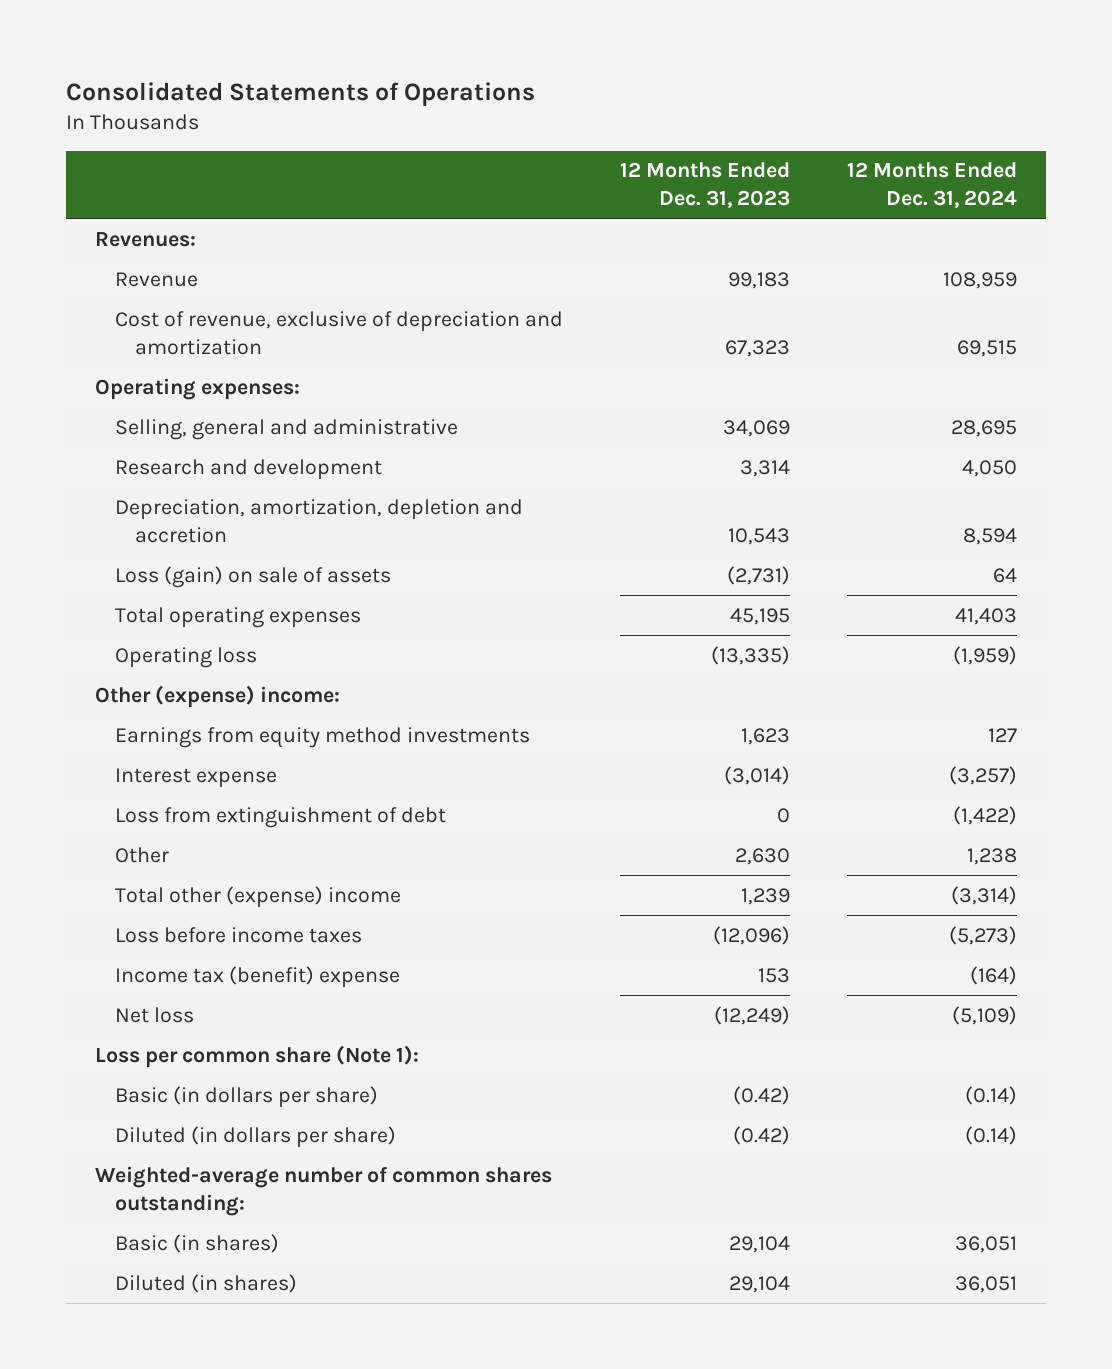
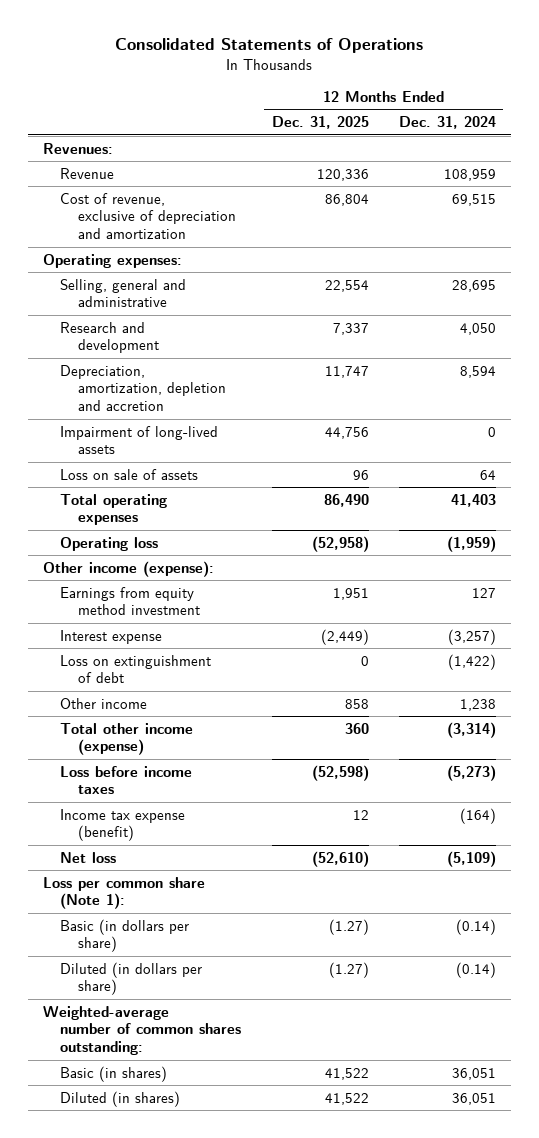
[620,162,791,209] 12 Months Ended Dec. 31, 2023 -> none
none -> [271,116,369,130] Dec. 31, 2025
none -> [60,425,219,455] Impairment of long-lived assets
[114,565,391,588] Loss (gain) on sale of assets -> [60,468,199,480] Loss on sale of assets
[94,684,340,708] Other (expense) income: -> [42,560,214,577] Other income (expense):
[114,726,530,748] Earnings from equity method investments -> [60,586,200,616] Earnings from equity method investment
[114,806,446,828] Loss from extinguishment of debt -> [60,654,212,684] Loss on extinguishment of debt
[114,846,169,863] Other -> [60,697,148,709] Other income
[114,885,401,908] Total other (expense) income -> [60,722,194,756] Total other income (expense)
[114,965,400,988] Income tax (benefit) expense -> [60,808,186,842] Income tax expense (benefit)

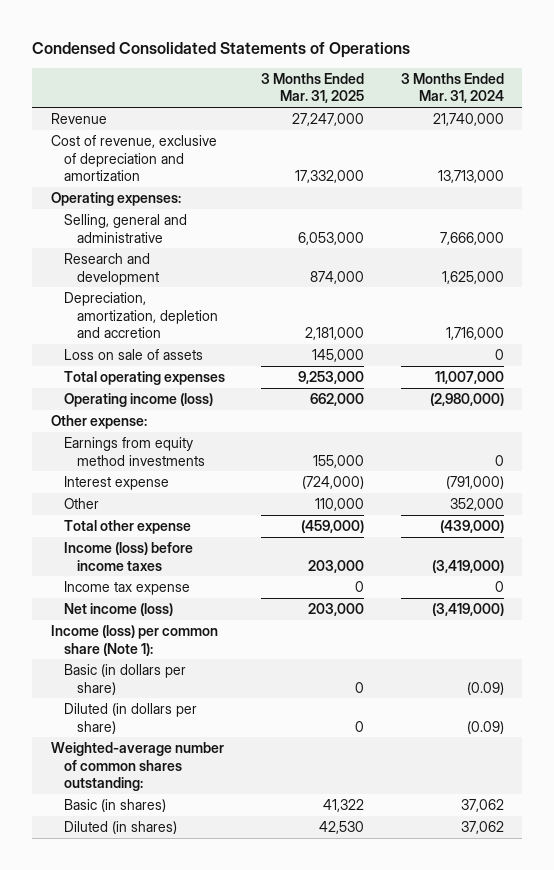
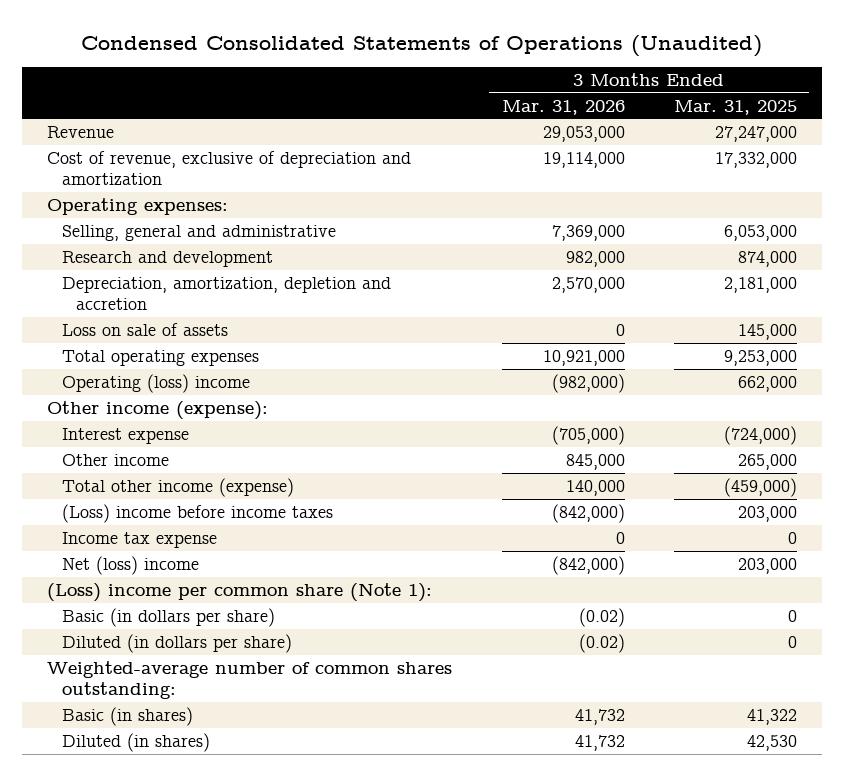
[32,41,411,58] Condensed Consolidated Statements of Operations -> [81,34,763,57] Condensed Consolidated Statements of Operations (Unaudited)
[400,72,504,104] 3 Months Ended Mar. 31, 2024 -> none
none -> [501,99,625,115] Mar. 31, 2026
[63,436,206,466] Earnings from equity method investments -> none
[63,392,213,407] Operating income (loss) -> [61,373,250,393] Operating (loss) income
[50,414,147,429] Other expense: -> [47,400,269,420] Other income (expense):
[63,497,99,509] Other -> [61,453,169,466] Other income
[315,497,365,511] 110,000 -> [738,453,798,470] 265,000
[63,519,191,534] Total other expense -> [61,477,294,497] Total other income (expense)
[63,541,193,571] Income (loss) before income taxes -> [61,503,333,523] (Loss) income before income taxes
[63,602,173,616] Net income (loss) -> [61,555,199,575] Net (loss) income
[50,624,218,656] Income (loss) per common share (Note 1): -> [47,582,433,602] (Loss) income per common share (Note 1):

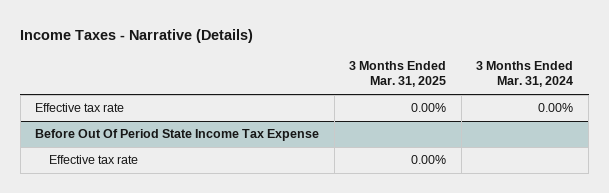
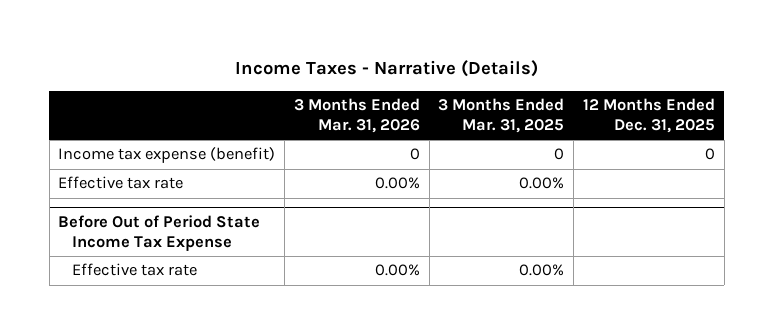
[476,60,574,88] 3 Months Ended Mar. 31, 2024 -> none
none -> [293,98,420,134] 3 Months Ended Mar. 31, 2026
none -> [582,98,715,134] 12 Months Ended Dec. 31, 2025
none -> [58,147,276,164] Income tax expense (benefit)
[35,129,320,142] Before Out Of Period State Income Tax Expense -> [58,215,261,252] Before Out of Period State Income Tax Expense

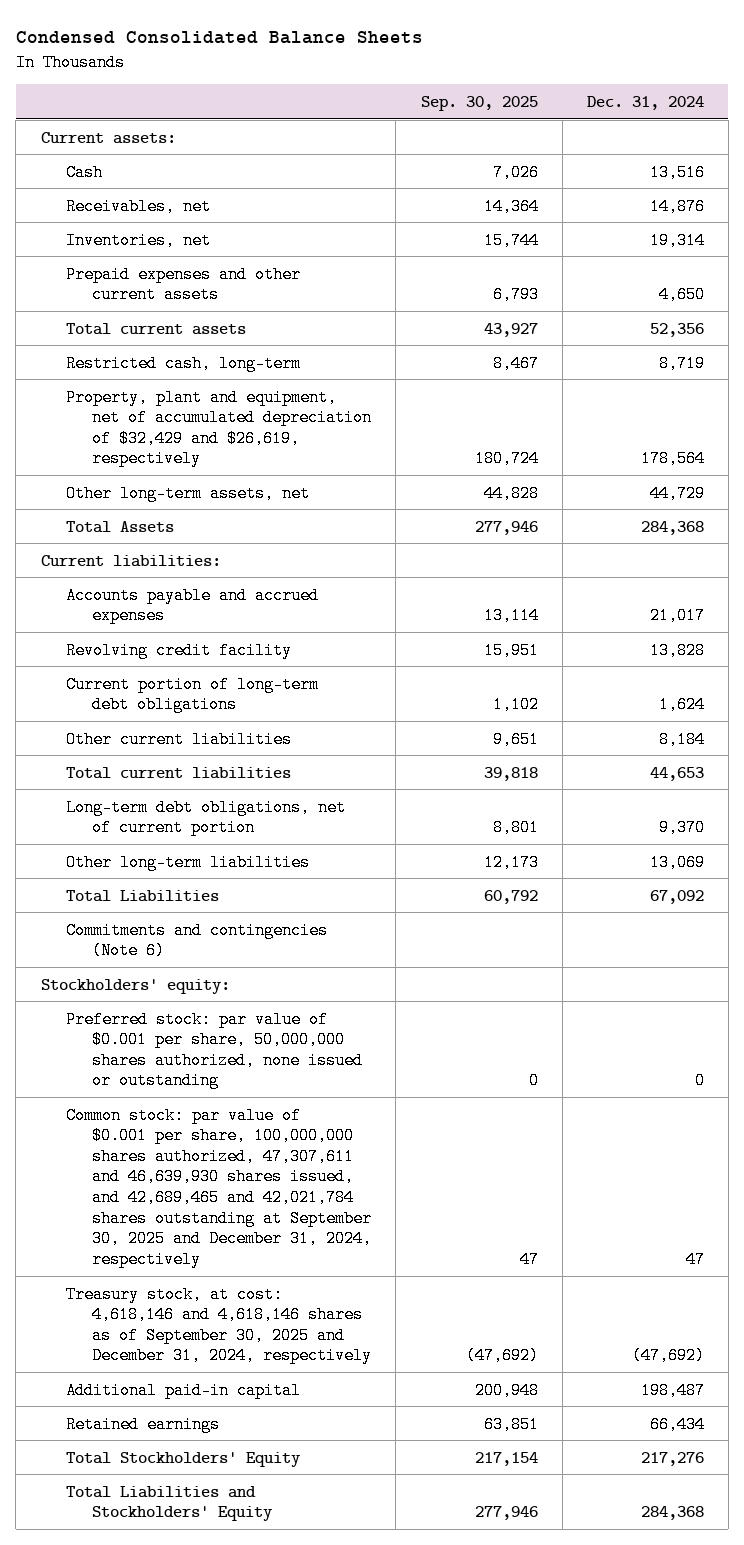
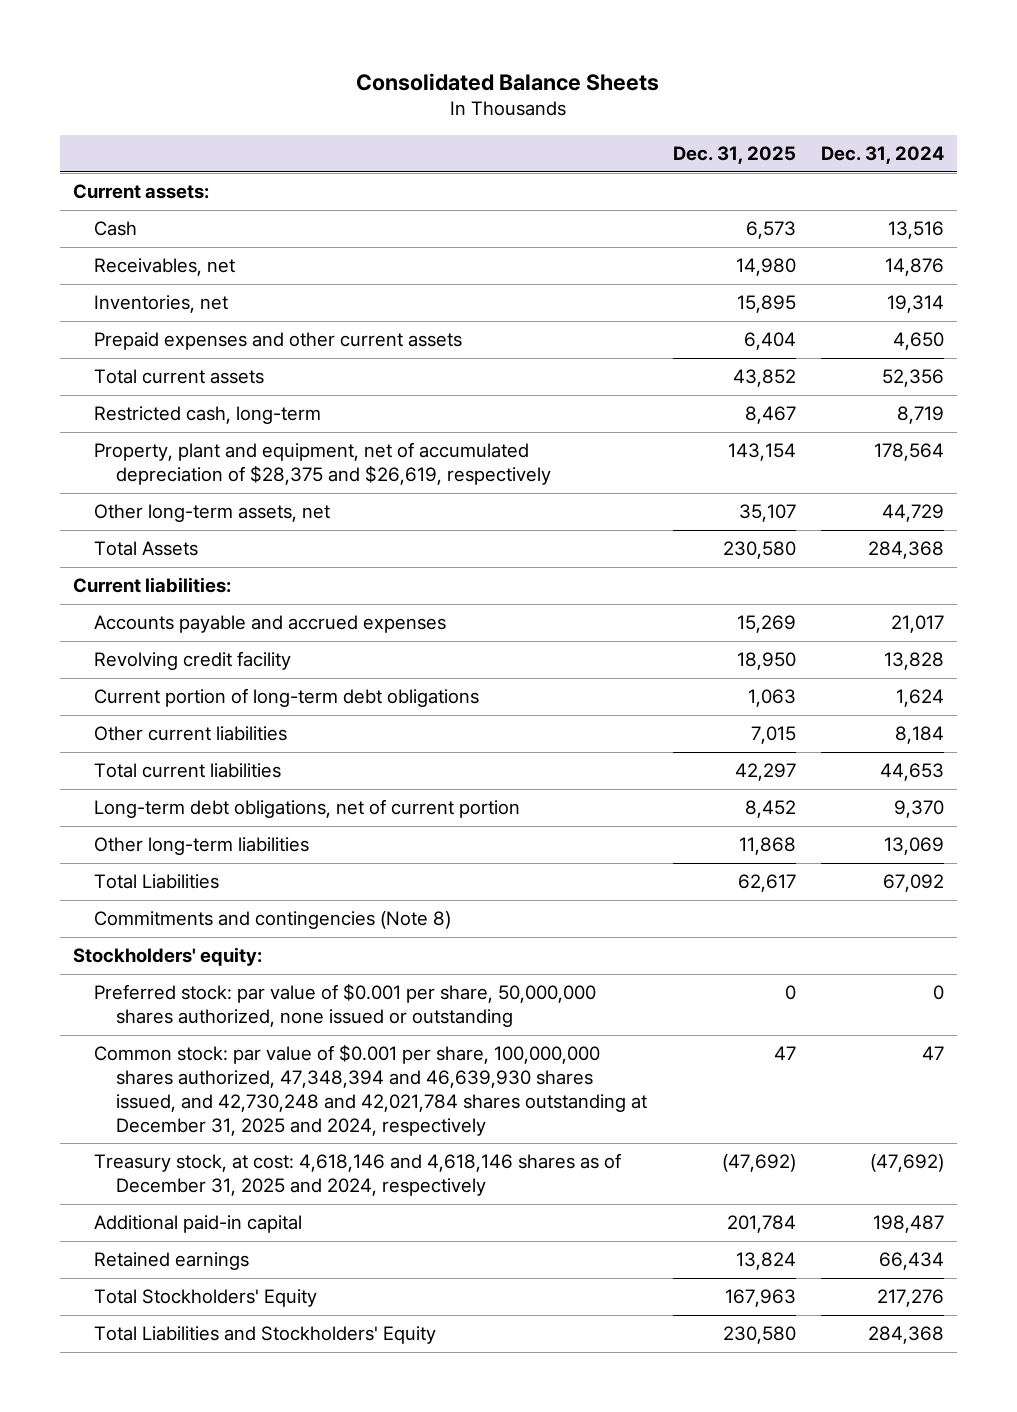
[15,31,423,45] Condensed Consolidated Balance Sheets -> [356,72,660,91] Consolidated Balance Sheets
[420,95,538,111] Sep. 30, 2025 -> none
none -> [672,145,796,164] Dec. 31, 2025
[66,388,373,468] Property, plant and equipment, net of accumulated depreciation of $32,429 and $26,619, respectively -> [94,442,552,486] Property, plant and equipment, net of accumulated depreciation of $28,375 and $26,619, respectively
[66,921,329,960] Commitments and contingencies (Note 6) -> [94,911,452,930] Commitments and contingencies (Note 8)
[66,1106,373,1268] Common stock: par value of $0.001 per share, 100,000,000 shares authorized, 47,307,611 and 46,639,930 shares issued, and 42,689,465 and 42,021,784 shares outstanding at September 30, 2025 and December 31, 2024, respectively -> [94,1044,648,1136] Common stock: par value of $0.001 per share, 100,000,000 shares authorized, 47,348,394 and 46,639,930 shares issued, and 42,730,248 and 42,021,784 shares outstanding at December 31, 2025 and 2024, respectively
[66,1285,373,1365] Treasury stock, at cost: 4,618,146 and 4,618,146 shares as of September 30, 2025 and December 31, 2024, respectively -> [94,1153,622,1197] Treasury stock, at cost: 4,618,146 and 4,618,146 shares as of December 31, 2025 and 2024, respectively

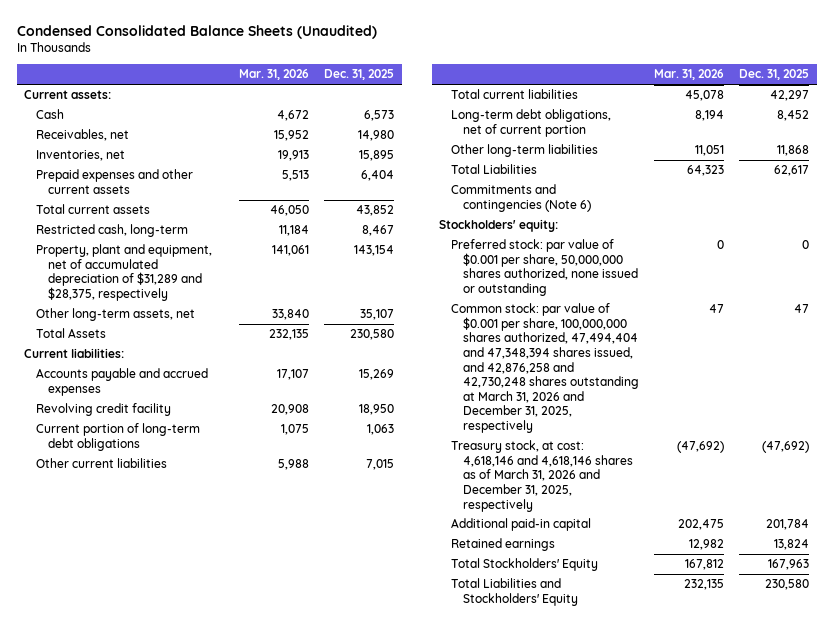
[356,72,660,91] Consolidated Balance Sheets -> [16,24,377,39] Condensed Consolidated Balance Sheets (Unaudited)
[821,145,945,164] Dec. 31, 2024 -> none
none -> [239,69,310,81] Mar. 31, 2026
[94,442,552,486] Property, plant and equipment, net of accumulated depreciation of $28,375 and $26,619, respectively -> [36,244,213,302] Property, plant and equipment, net of accumulated depreciation of $31,289 and $28,375, respectively
[94,911,452,930] Commitments and contingencies (Note 8) -> [451,184,592,212] Commitments and contingencies (Note 6)
[94,1044,648,1136] Common stock: par value of $0.001 per share, 100,000,000 shares authorized, 47,348,394 and 46,639,930 shares issued, and 42,730,248 and 42,021,784 shares outstanding at December 31, 2025 and 2024, respectively -> [451,303,640,433] Common stock: par value of $0.001 per share, 100,000,000 shares authorized, 47,494,404 and 47,348,394 shares issued, and 42,876,258 and 42,730,248 shares outstanding at March 31, 2026 and December 31, 2025, respectively
[94,1153,622,1197] Treasury stock, at cost: 4,618,146 and 4,618,146 shares as of December 31, 2025 and 2024, respectively -> [451,440,634,512] Treasury stock, at cost: 4,618,146 and 4,618,146 shares as of March 31, 2026 and December 31, 2025, respectively

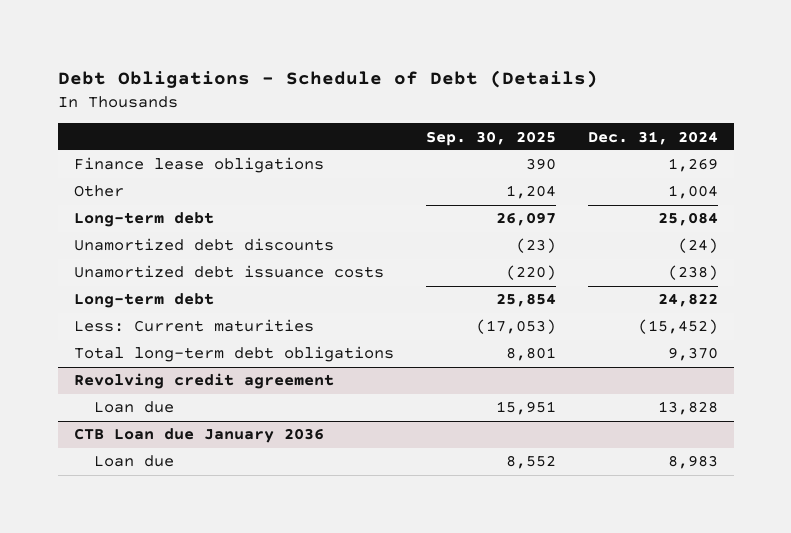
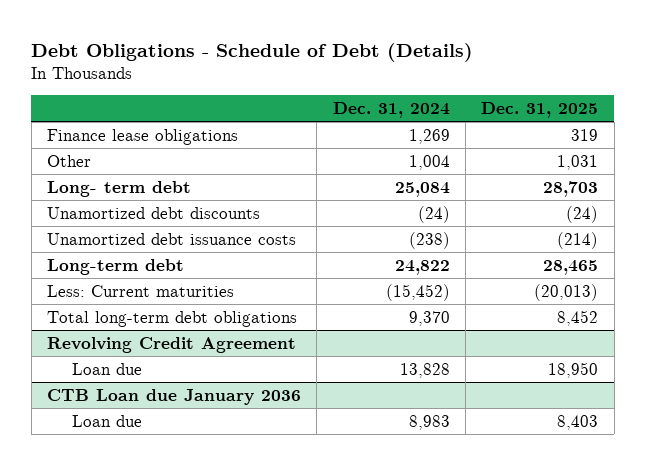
[425,130,556,146] Sep. 30, 2025 -> none
none -> [481,101,599,118] Dec. 31, 2025
[73,212,214,228] Long-term debt -> [46,180,191,197] Long- term debt
[73,373,334,390] Revolving credit agreement -> [46,336,296,353] Revolving Credit Agreement

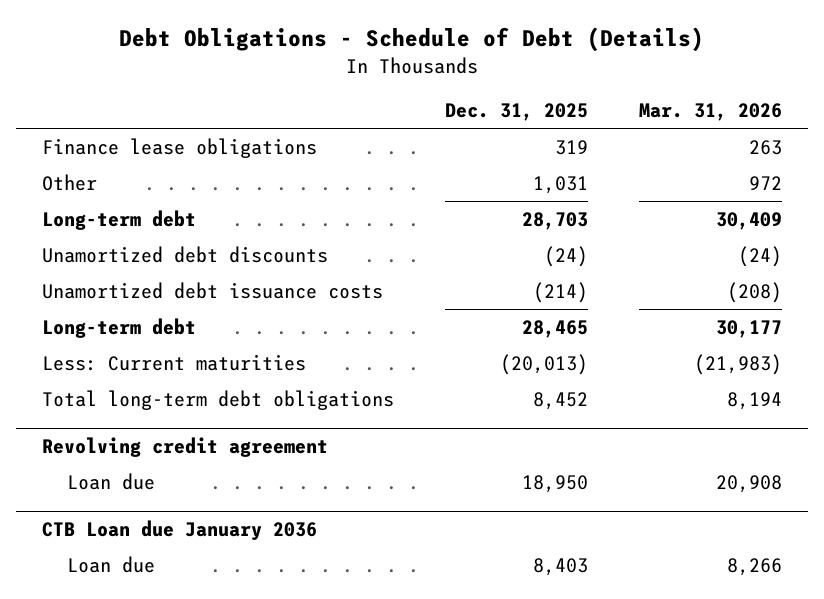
[332,101,450,118] Dec. 31, 2024 -> none
none -> [639,103,783,122] Mar. 31, 2026
[46,180,191,197] Long- term debt -> [41,209,196,230] Long-term debt
[46,336,296,353] Revolving Credit Agreement -> [41,437,328,458] Revolving credit agreement

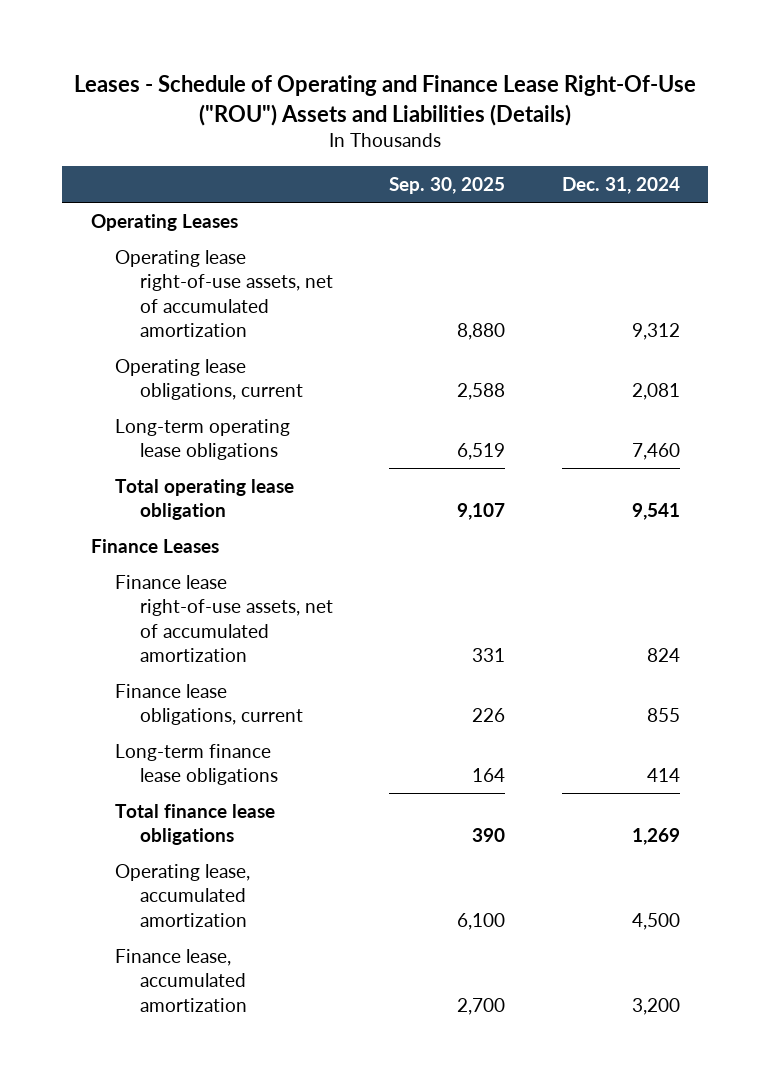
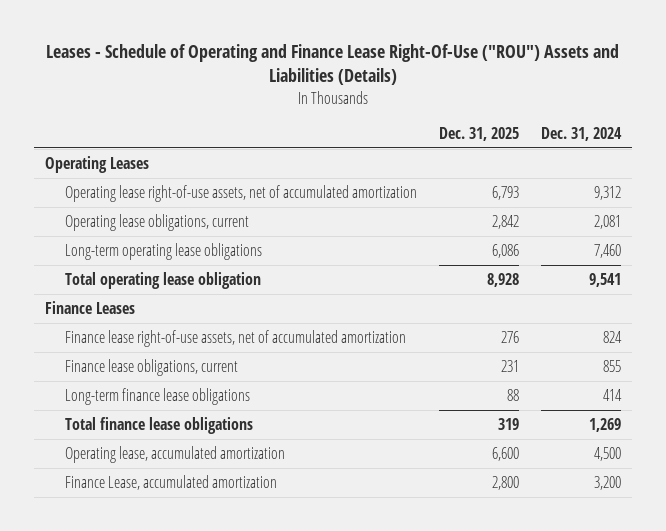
[389,177,506,195] Sep. 30, 2025 -> none
none -> [439,127,520,142] Dec. 31, 2025
[115,948,247,1012] Finance lease, accumulated amortization -> [65,474,278,490] Finance Lease, accumulated amortization

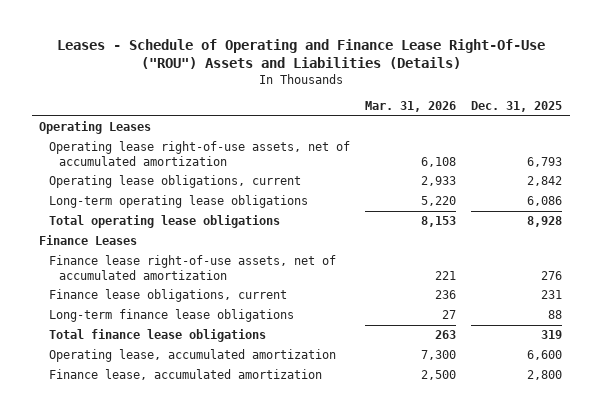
[541,127,623,142] Dec. 31, 2024 -> none
none -> [365,100,457,112] Mar. 31, 2026
[65,271,262,289] Total operating lease obligation -> [49,215,281,229] Total operating lease obligations
[65,474,278,490] Finance Lease, accumulated amortization -> [49,369,323,381] Finance lease, accumulated amortization

